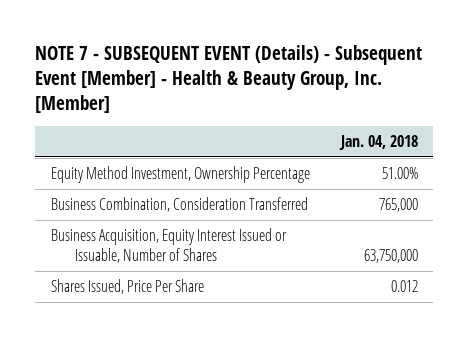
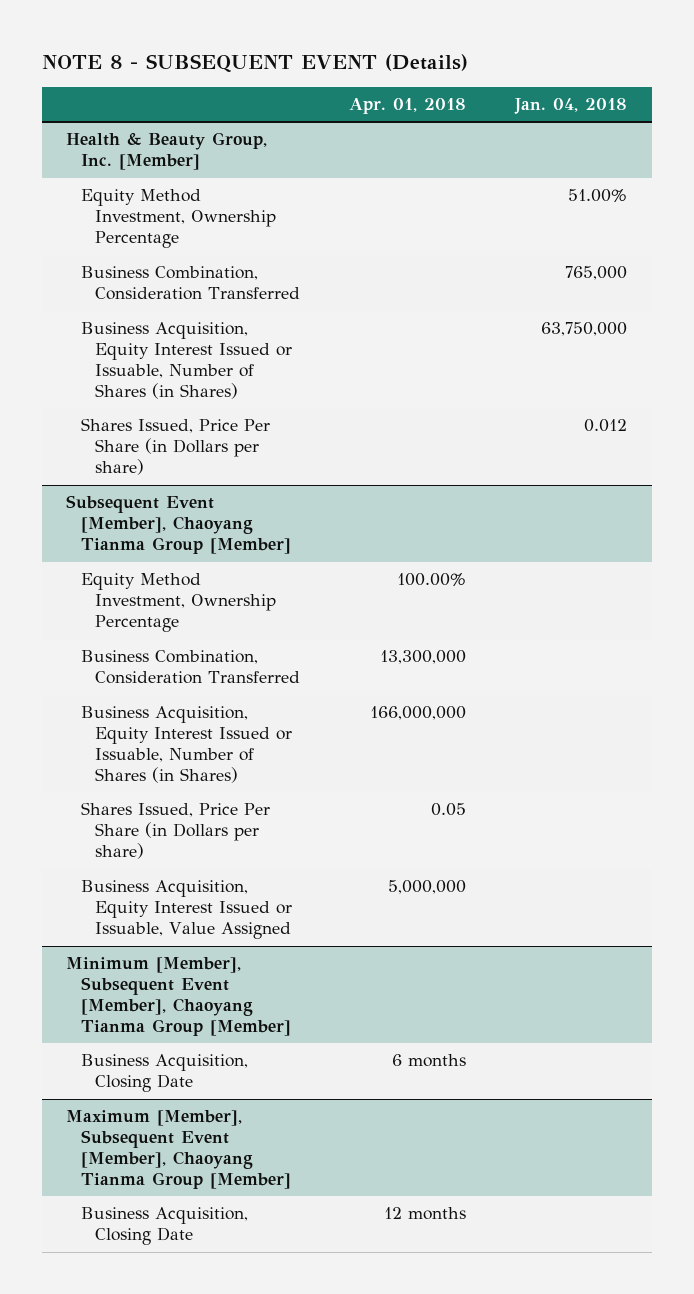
[35,45,423,113] NOTE 7 - SUBSEQUENT EVENT (Details) - Subsequent Event [Member] - Health & Beauty Group, Inc. [Member] -> [41,53,468,73] NOTE 8 - SUBSEQUENT EVENT (Details)
none -> [349,97,467,114] Apr. 01, 2018
none -> [66,132,268,171] Health & Beauty Group, Inc. [Member]
[50,228,287,264] Business Acquisition, Equity Interest Issued or Issuable, Number of Shares -> [80,322,292,400] Business Acquisition, Equity Interest Issued or Issuable, Number of Shares (in Shares)
[50,279,204,295] Shares Issued, Price Per Share -> [80,418,270,476] Shares Issued, Price Per Share (in Dollars per share)
none -> [66,495,291,555] Subsequent Event [Member], Chaoyang Tianma Group [Member]
none -> [80,573,276,633] Equity Method Investment, Ownership Percentage
none -> [80,650,300,685] Business Combination, Consideration Transferred
none -> [80,706,292,784] Business Acquisition, Equity Interest Issued or Issuable, Number of Shares (in Shares)
none -> [80,802,270,860] Shares Issued, Price Per Share (in Dollars per share)
none -> [80,880,292,940] Business Acquisition, Equity Interest Issued or Issuable, Value Assigned
none -> [66,957,291,1037] Minimum [Member], Subsequent Event [Member], Chaoyang Tianma Group [Member]
none -> [80,1054,248,1093] Business Acquisition, Closing Date
none -> [66,1110,291,1190] Maximum [Member], Subsequent Event [Member], Chaoyang Tianma Group [Member]
none -> [80,1207,248,1246] Business Acquisition, Closing Date

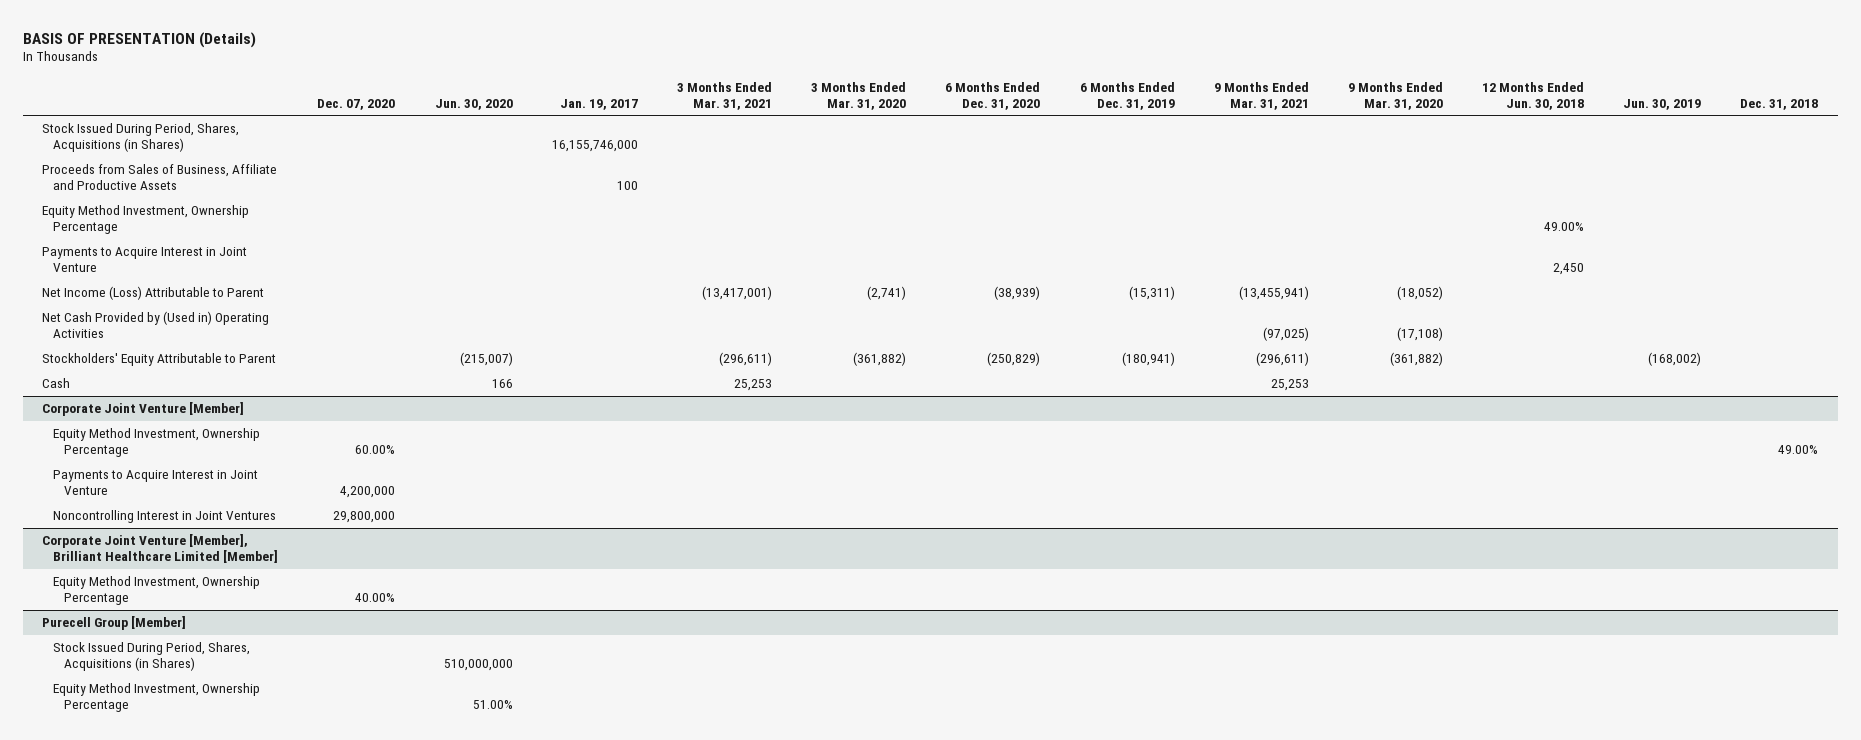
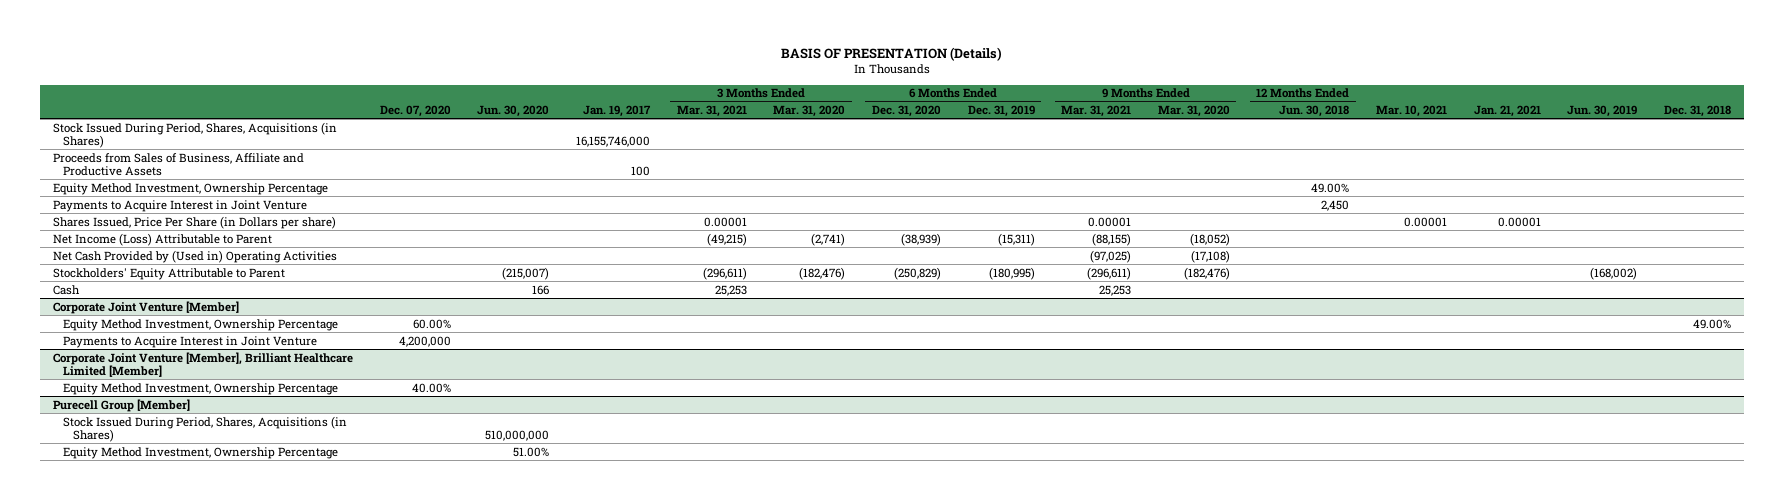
none -> [1376,105,1448,118] Mar. 10, 2021
none -> [1473,105,1541,118] Jan. 21, 2021
none -> [53,215,337,229] Shares Issued, Price Per Share (in Dollars per share)
[701,286,772,301] (13,417,001) -> [706,232,747,246] (49,215)
[1238,286,1309,301] (13,455,941) -> [1092,232,1132,246] (88,155)
[853,352,907,367] (361,882) -> [799,266,846,280] (182,476)
[1121,352,1175,367] (180,941) -> [988,266,1035,280] (180,995)
[1389,352,1443,367] (361,882) -> [1183,266,1230,280] (182,476)
[53,510,277,524] Noncontrolling Interest in Joint Ventures -> none

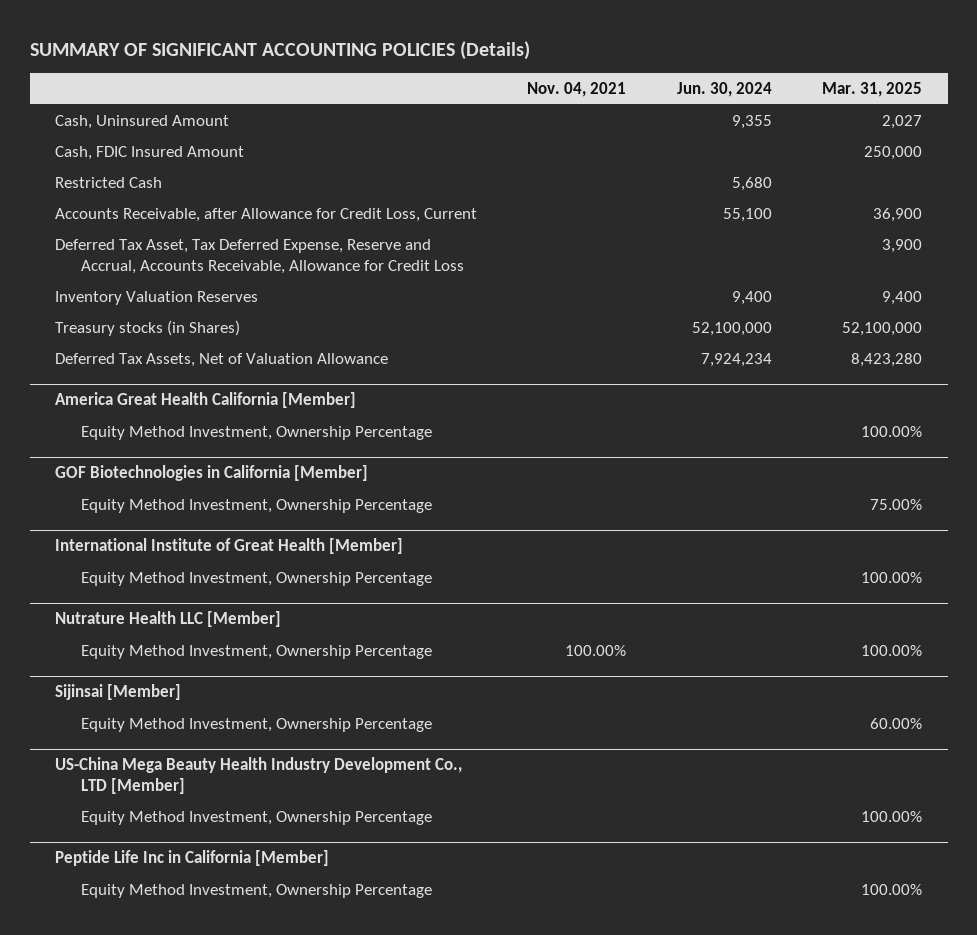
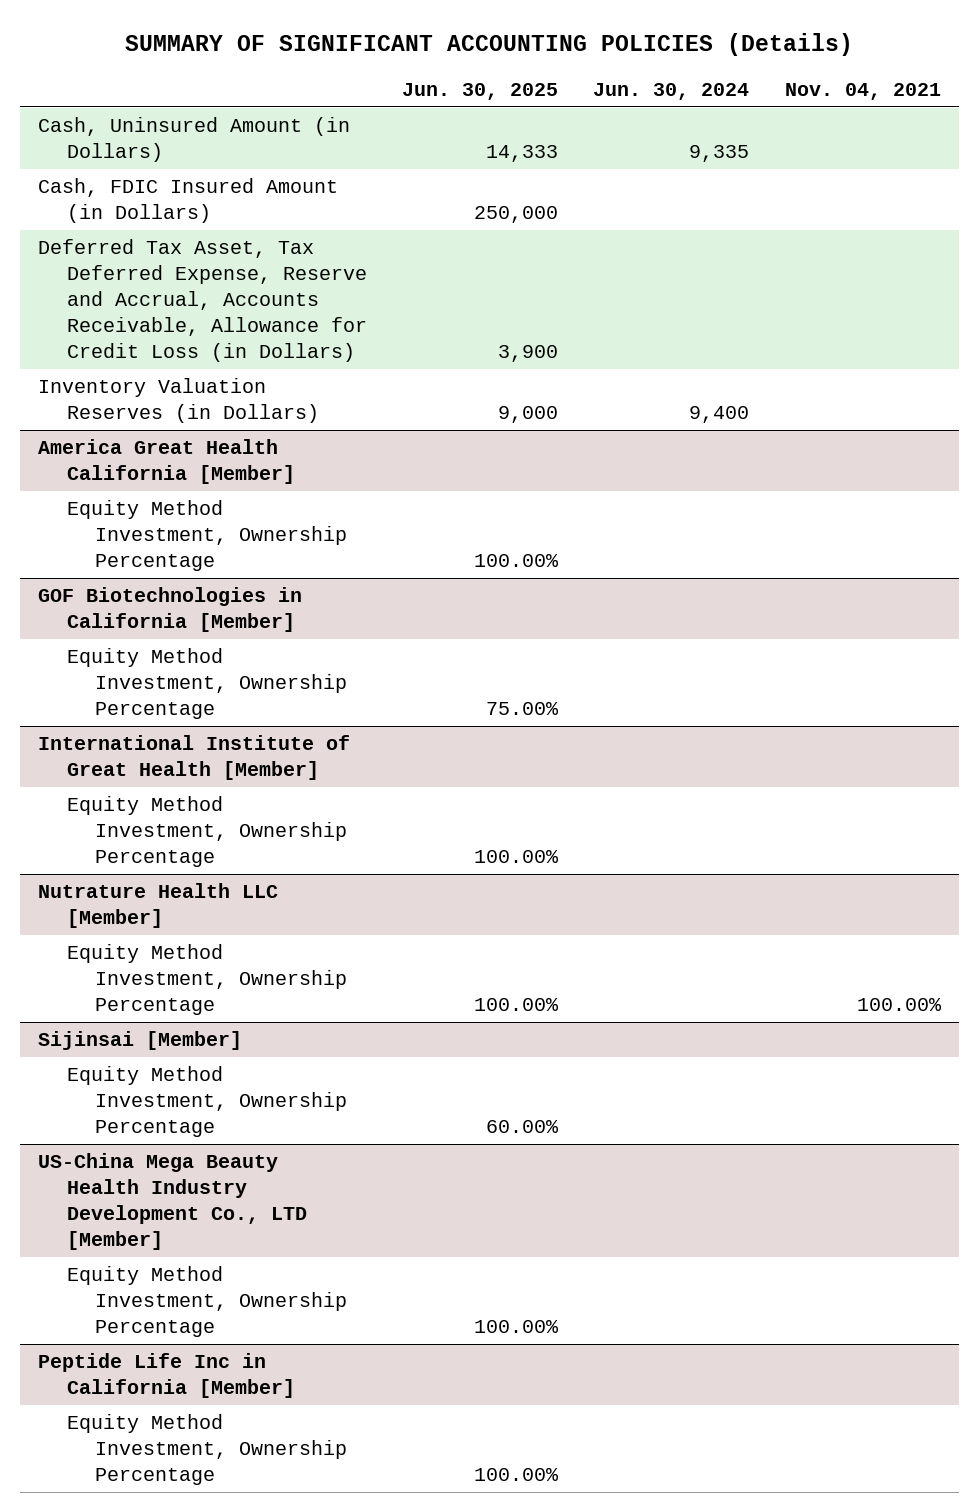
[822,81,923,97] Mar. 31, 2025 -> none
none -> [402,82,559,100] Jun. 30, 2025
[54,177,162,189] Restricted Cash -> none
[54,208,477,223] Accounts Receivable, after Allowance for Credit Loss, Current -> none
[54,320,240,337] Treasury stocks (in Shares) -> none
[54,353,388,368] Deferred Tax Assets, Net of Valuation Allowance -> none
[54,115,229,130] Cash, Uninsured Amount -> [38,117,351,163] Cash, Uninsured Amount (in Dollars)
[731,115,772,130] 9,355 -> [689,145,750,163] 9,335
[54,146,244,161] Cash, FDIC Insured Amount -> [38,178,339,224] Cash, FDIC Insured Amount (in Dollars)
[54,239,464,274] Deferred Tax Asset, Tax Deferred Expense, Reserve and Accrual, Accounts Receivable, Allowance for Credit Loss -> [38,239,367,362] Deferred Tax Asset, Tax Deferred Expense, Reserve and Accrual, Accounts Receivable, Allowance for Credit Loss (in Dollars)
[54,291,258,306] Inventory Valuation Reserves -> [38,378,319,424] Inventory Valuation Reserves (in Dollars)

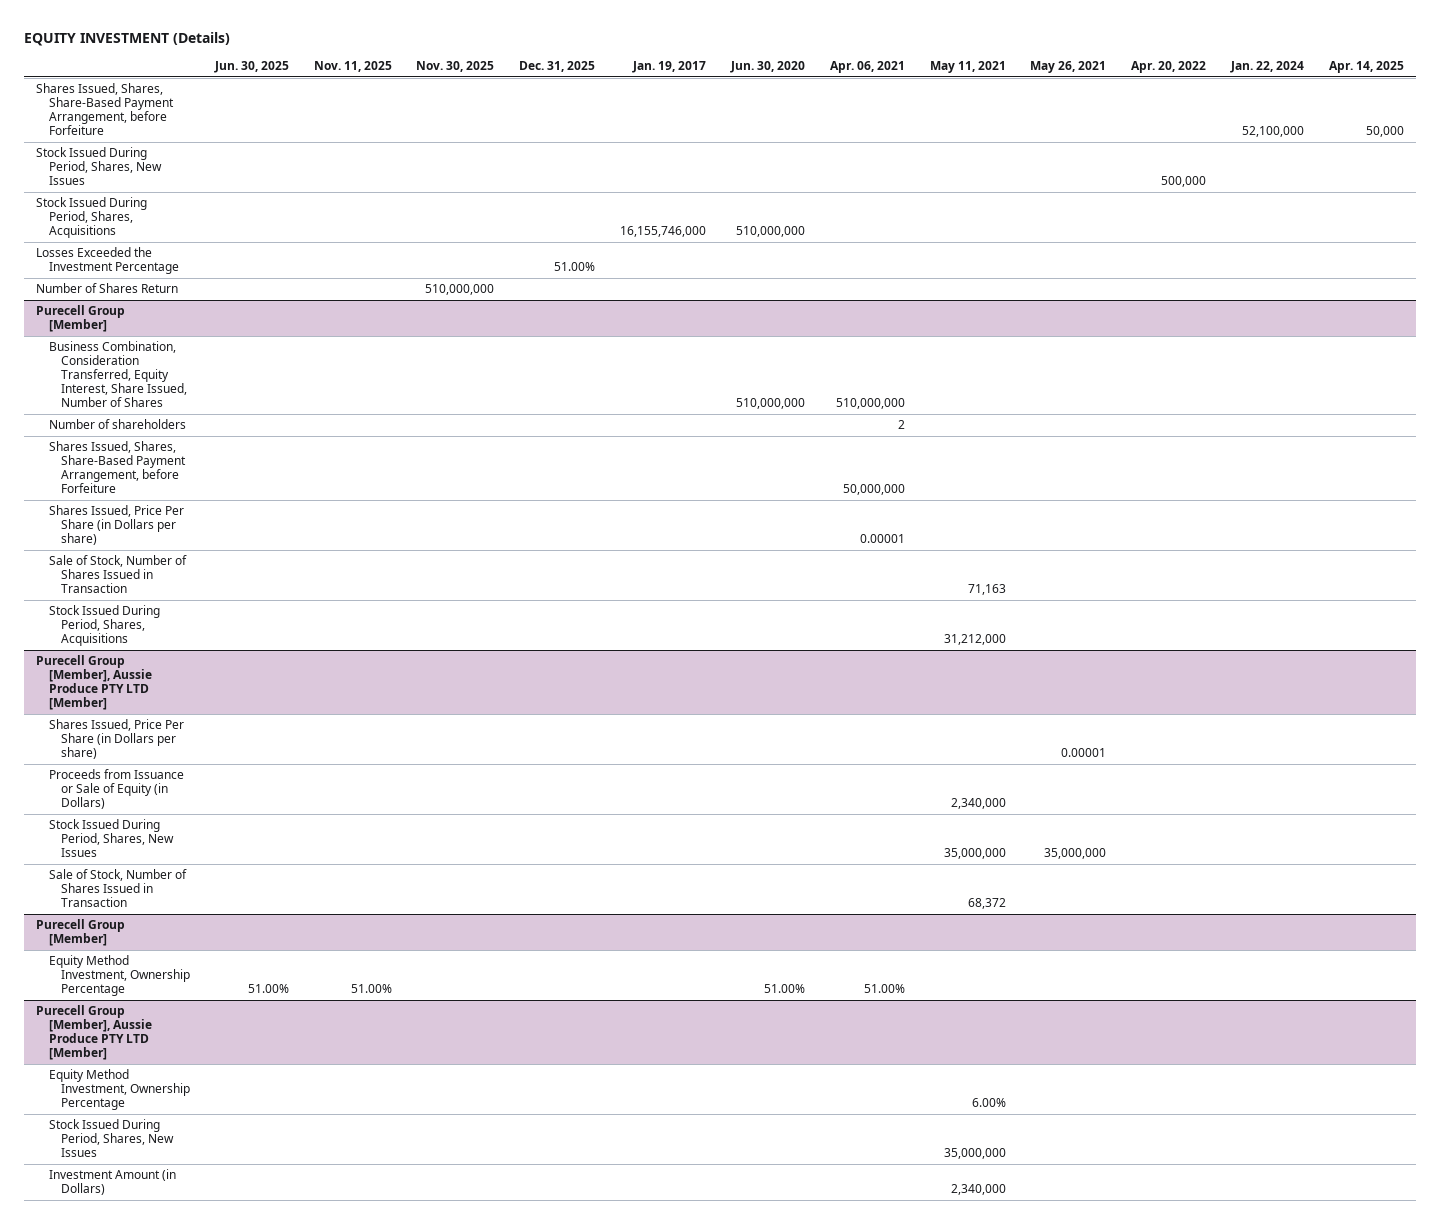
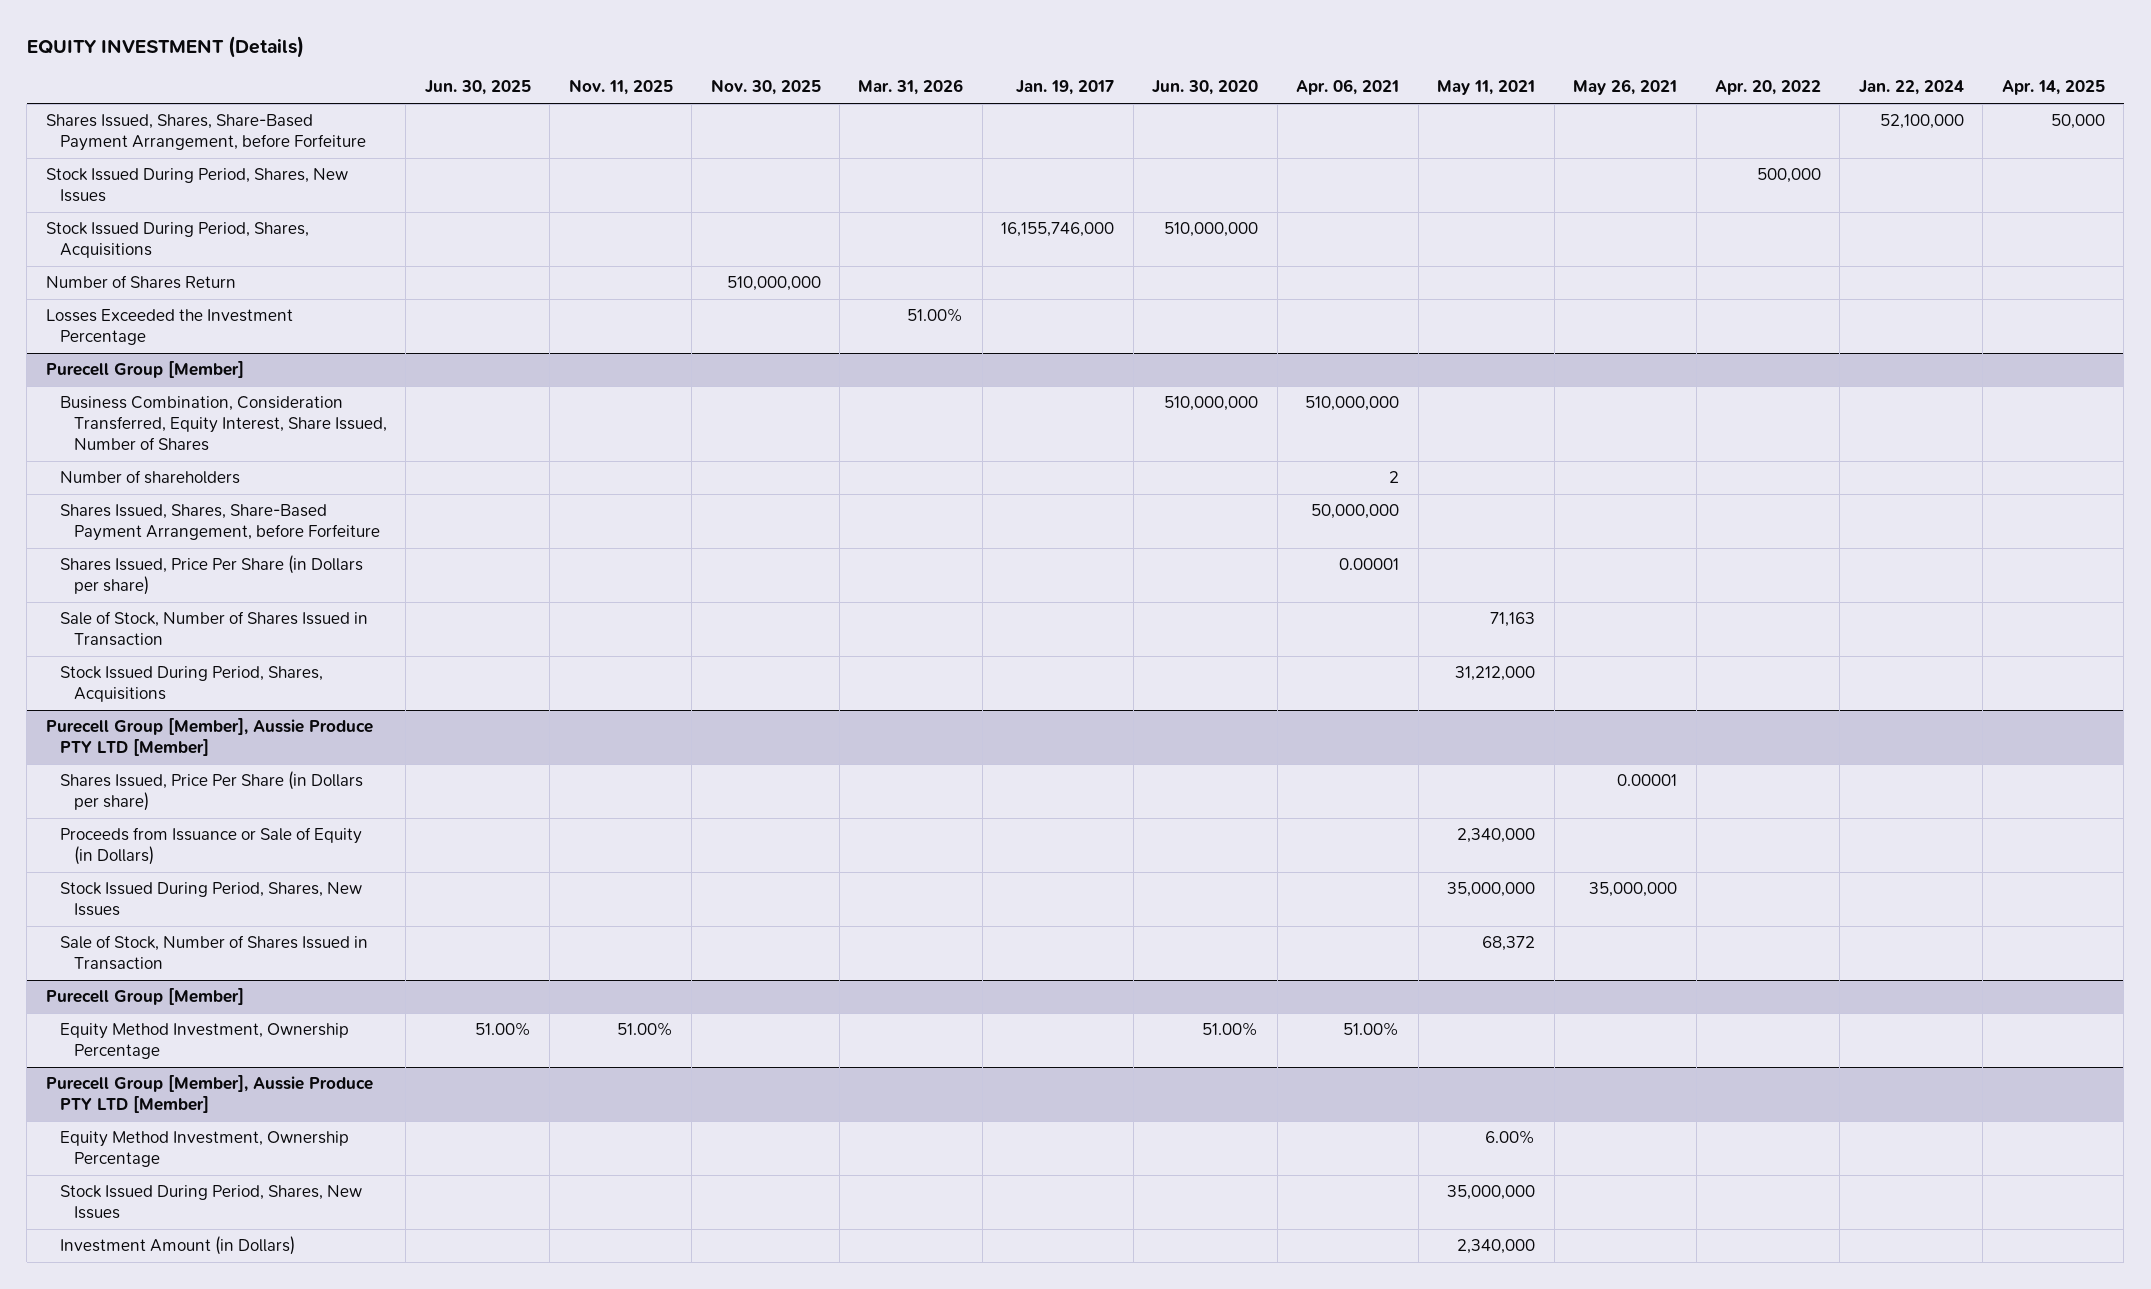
[519,61,596,73] Dec. 31, 2025 -> none
none -> [858,79,964,96] Mar. 31, 2026
[36,247,179,275] Losses Exceeded the Investment Percentage -> [45,309,293,346] Losses Exceeded the Investment Percentage

